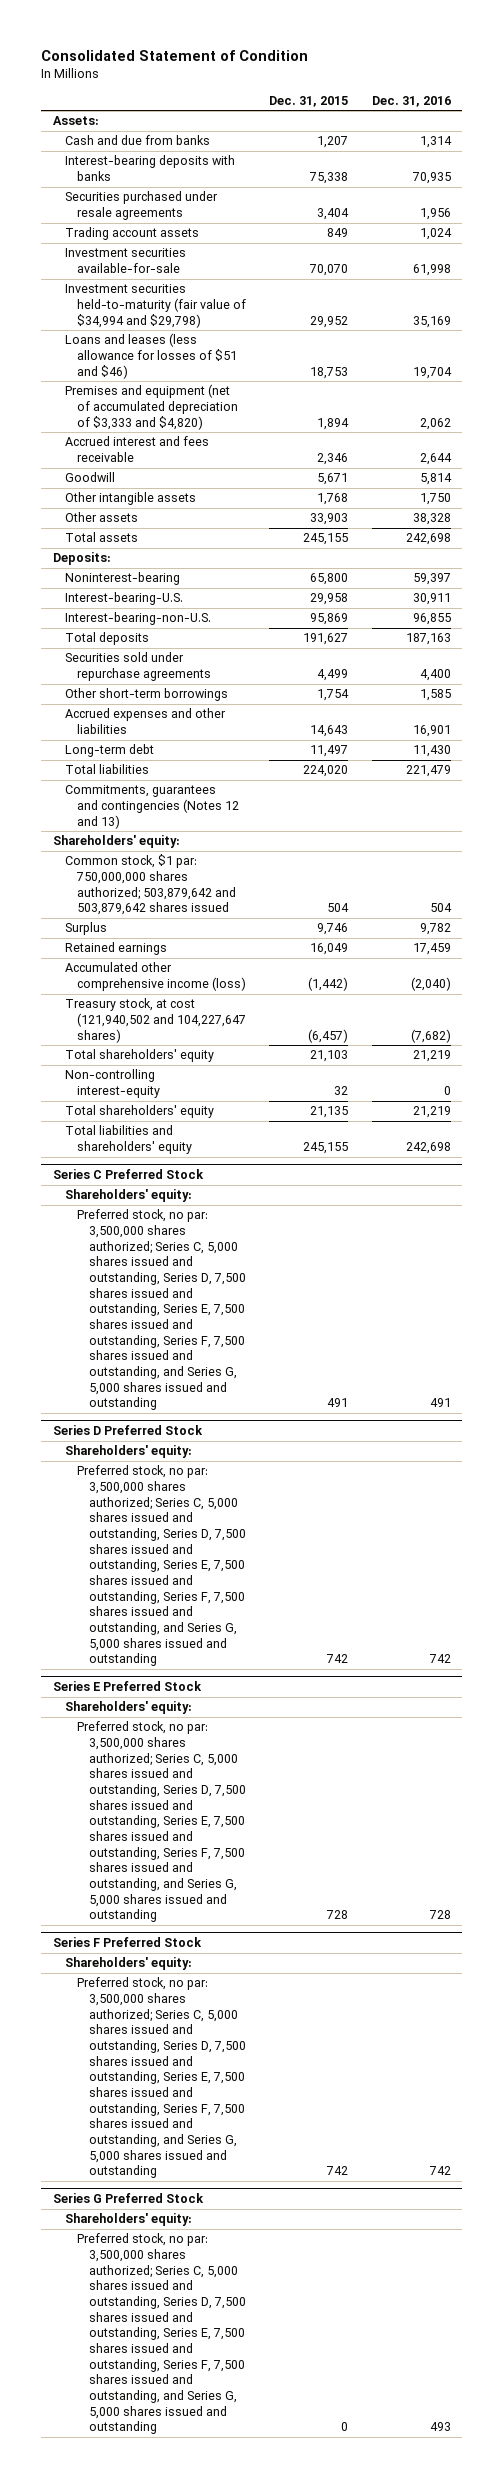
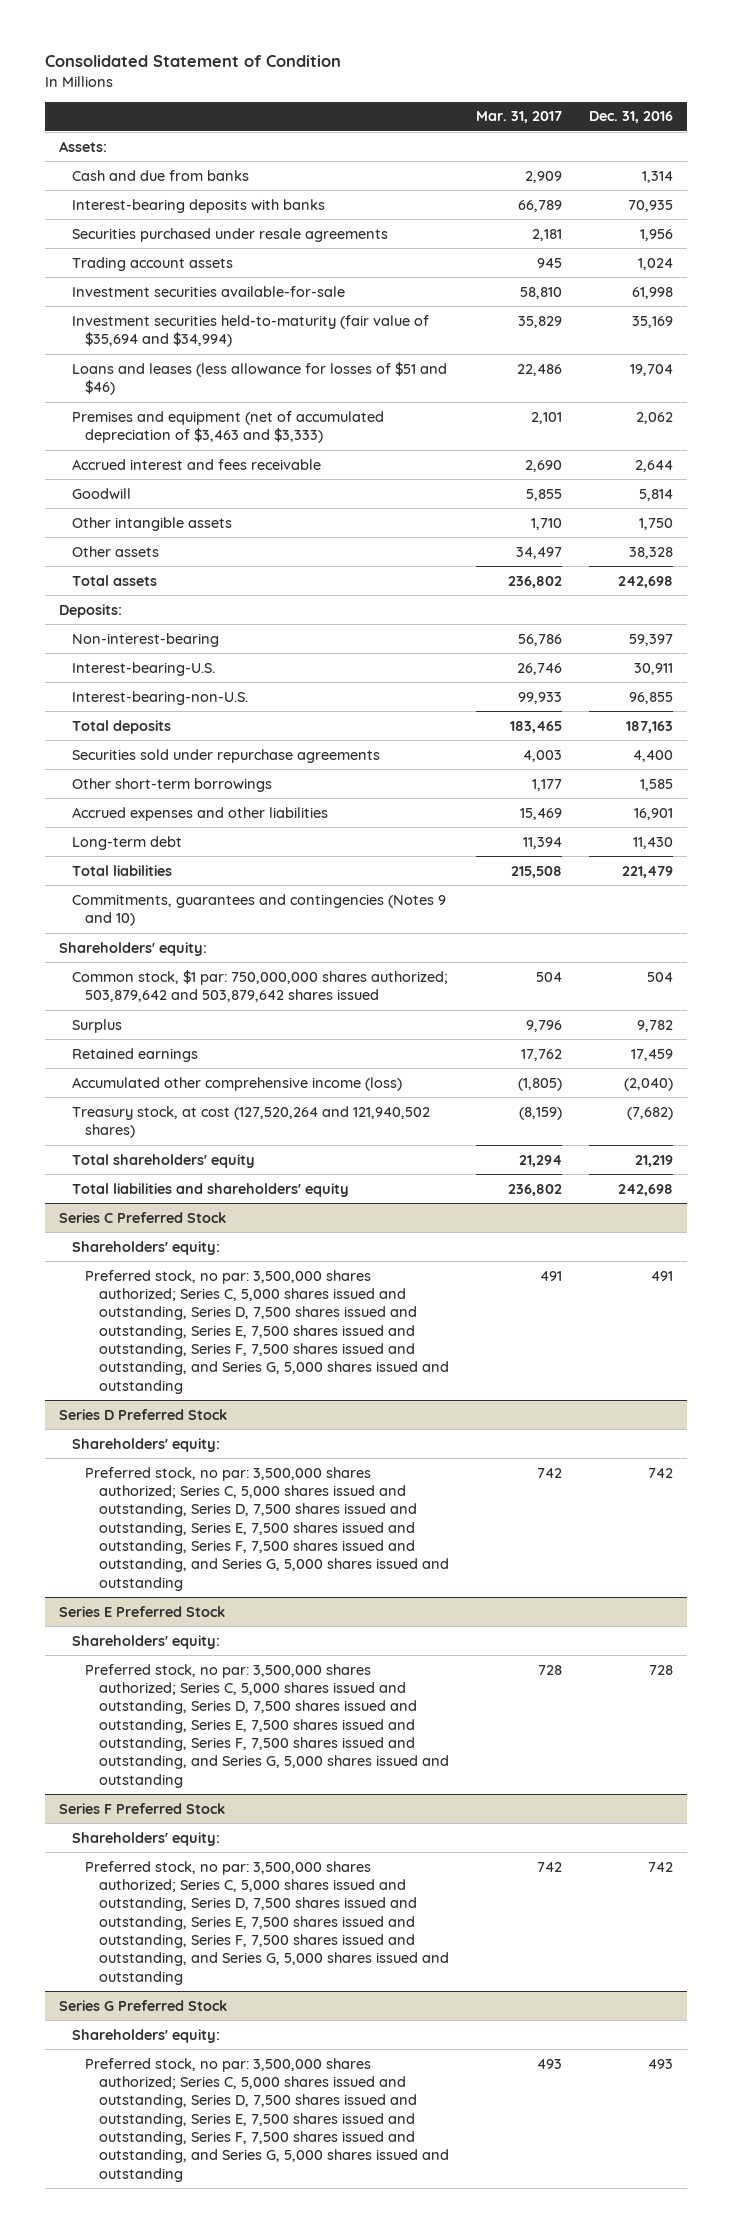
[269,95,349,107] Dec. 31, 2015 -> none
none -> [476,111,563,124] Mar. 31, 2017
[65,284,247,328] Investment securities held-to-maturity (fair value of $34,994 and $29,798) -> [71,314,429,348] Investment securities held-to-maturity (fair value of $35,694 and $34,994)
[65,384,239,430] Premises and equipment (net of accumulated depreciation of $3,333 and $4,820) -> [71,410,384,444] Premises and equipment (net of accumulated depreciation of $3,463 and $3,333)
[65,572,181,586] Noninterest-bearing -> [71,632,219,647] Non-interest-bearing
[65,785,240,829] Commitments, guarantees and contingencies (Notes 12 and 13) -> [71,893,446,927] Commitments, guarantees and contingencies (Notes 9 and 10)
[65,1049,215,1063] Total shareholders' equity -> none
[65,1069,161,1099] Non-controlling interest-equity -> none
[65,998,247,1043] Treasury stock, at cost (121,940,502 and 104,227,647 shares) -> [71,1105,430,1139] Treasury stock, at cost (127,520,264 and 121,940,502 shares)

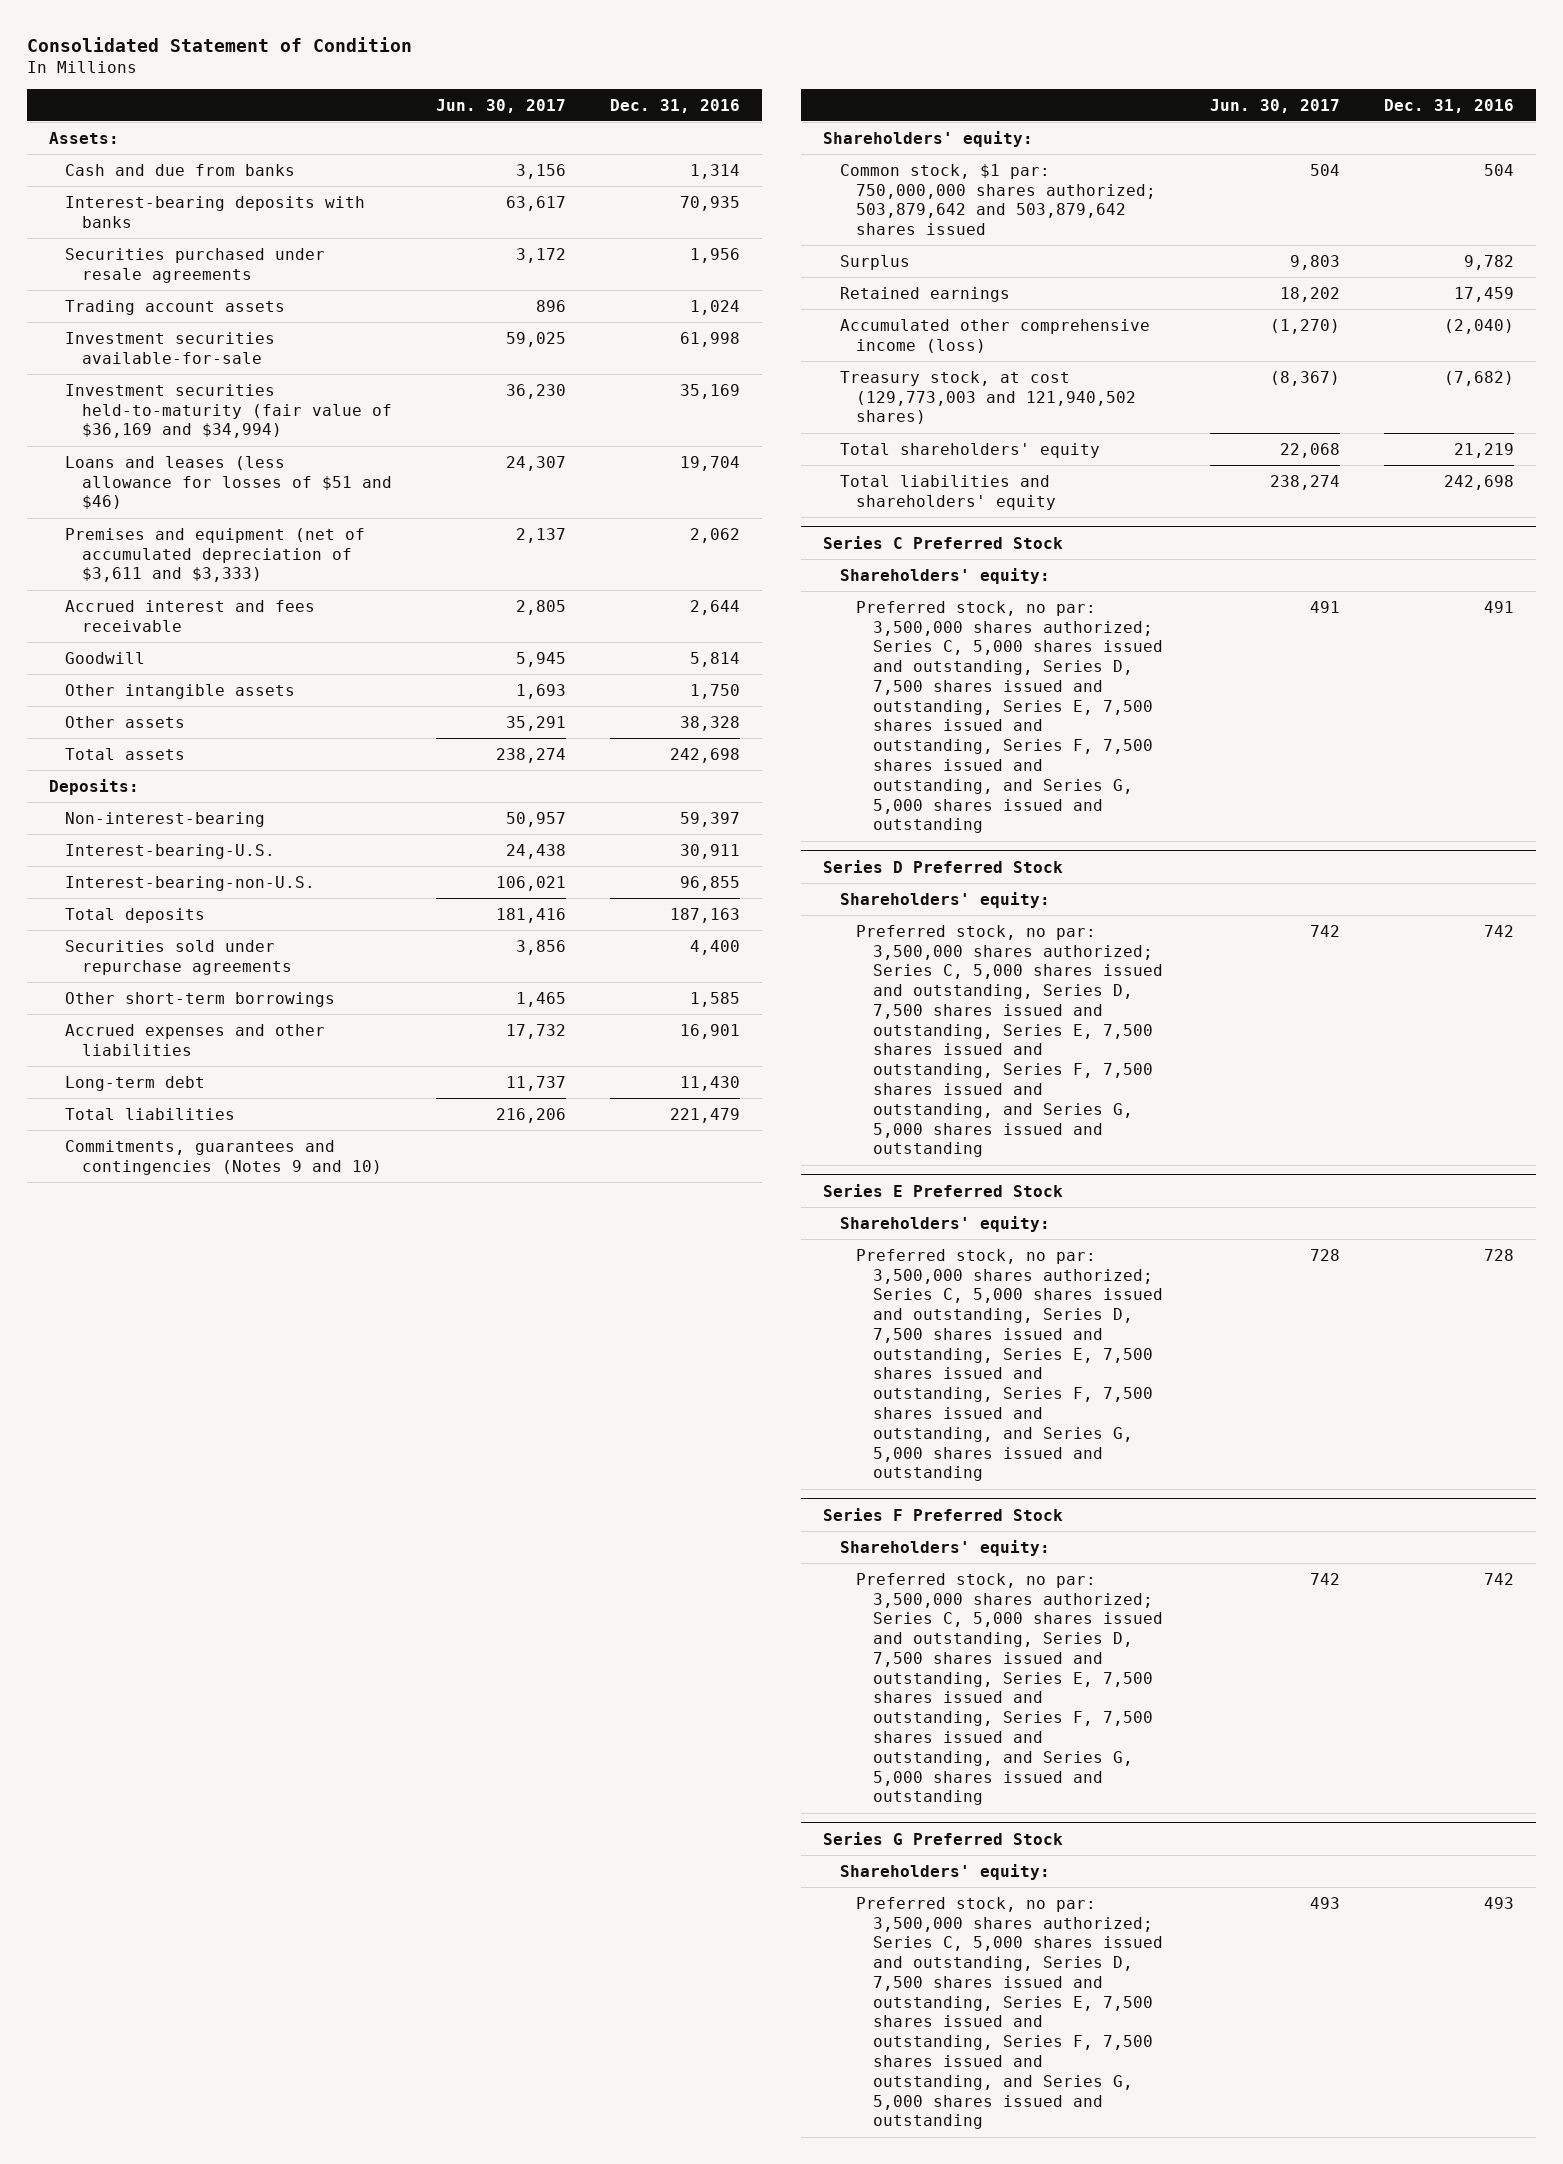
[476,111,563,124] Mar. 31, 2017 -> none
none -> [435,98,566,113] Jun. 30, 2017
[71,314,429,348] Investment securities held-to-maturity (fair value of $35,694 and $34,994) -> [65,383,392,439] Investment securities held-to-maturity (fair value of $36,169 and $34,994)
[71,410,384,444] Premises and equipment (net of accumulated depreciation of $3,463 and $3,333) -> [65,527,366,583] Premises and equipment (net of accumulated depreciation of $3,611 and $3,333)
[71,1105,430,1139] Treasury stock, at cost (127,520,264 and 121,940,502 shares) -> [839,370,1137,425] Treasury stock, at cost (129,773,003 and 121,940,502 shares)

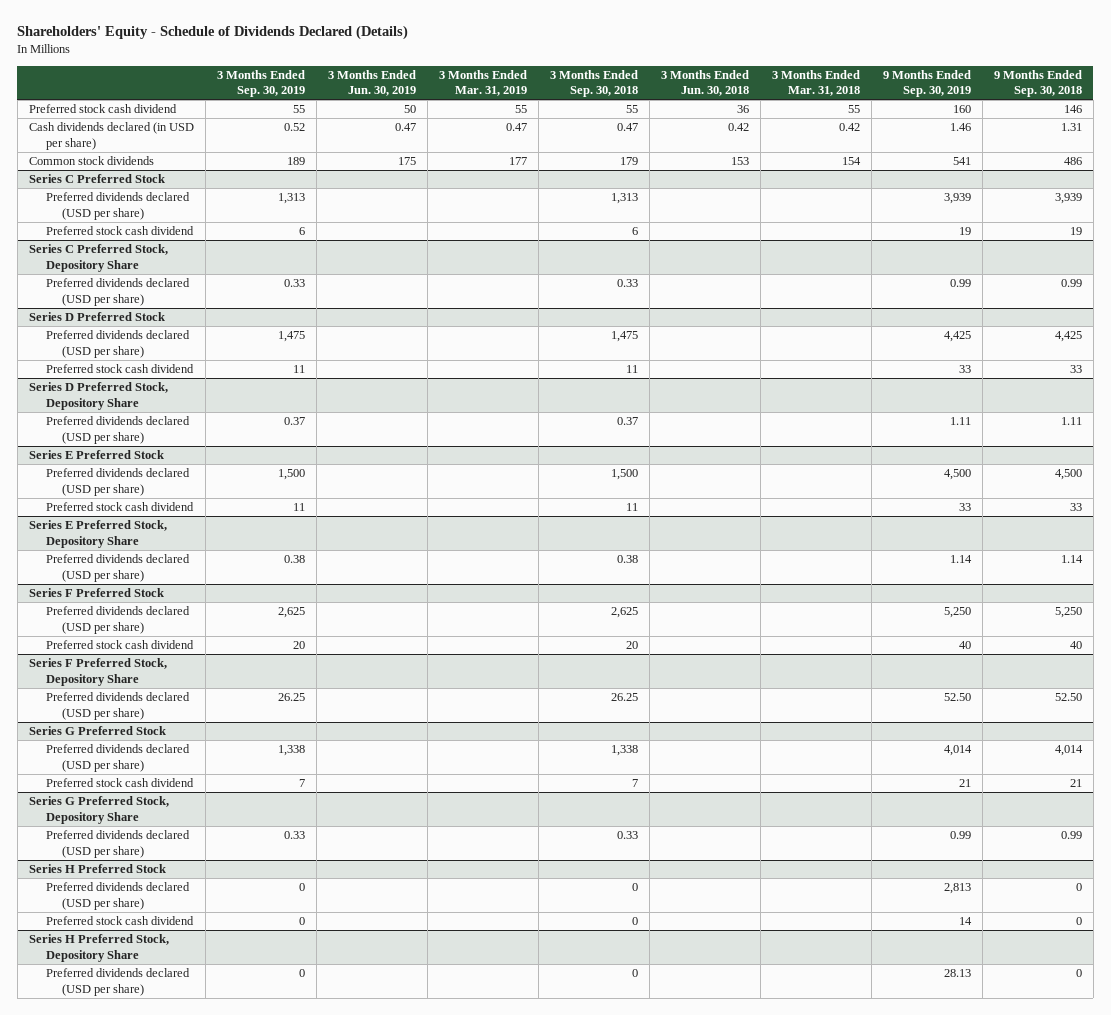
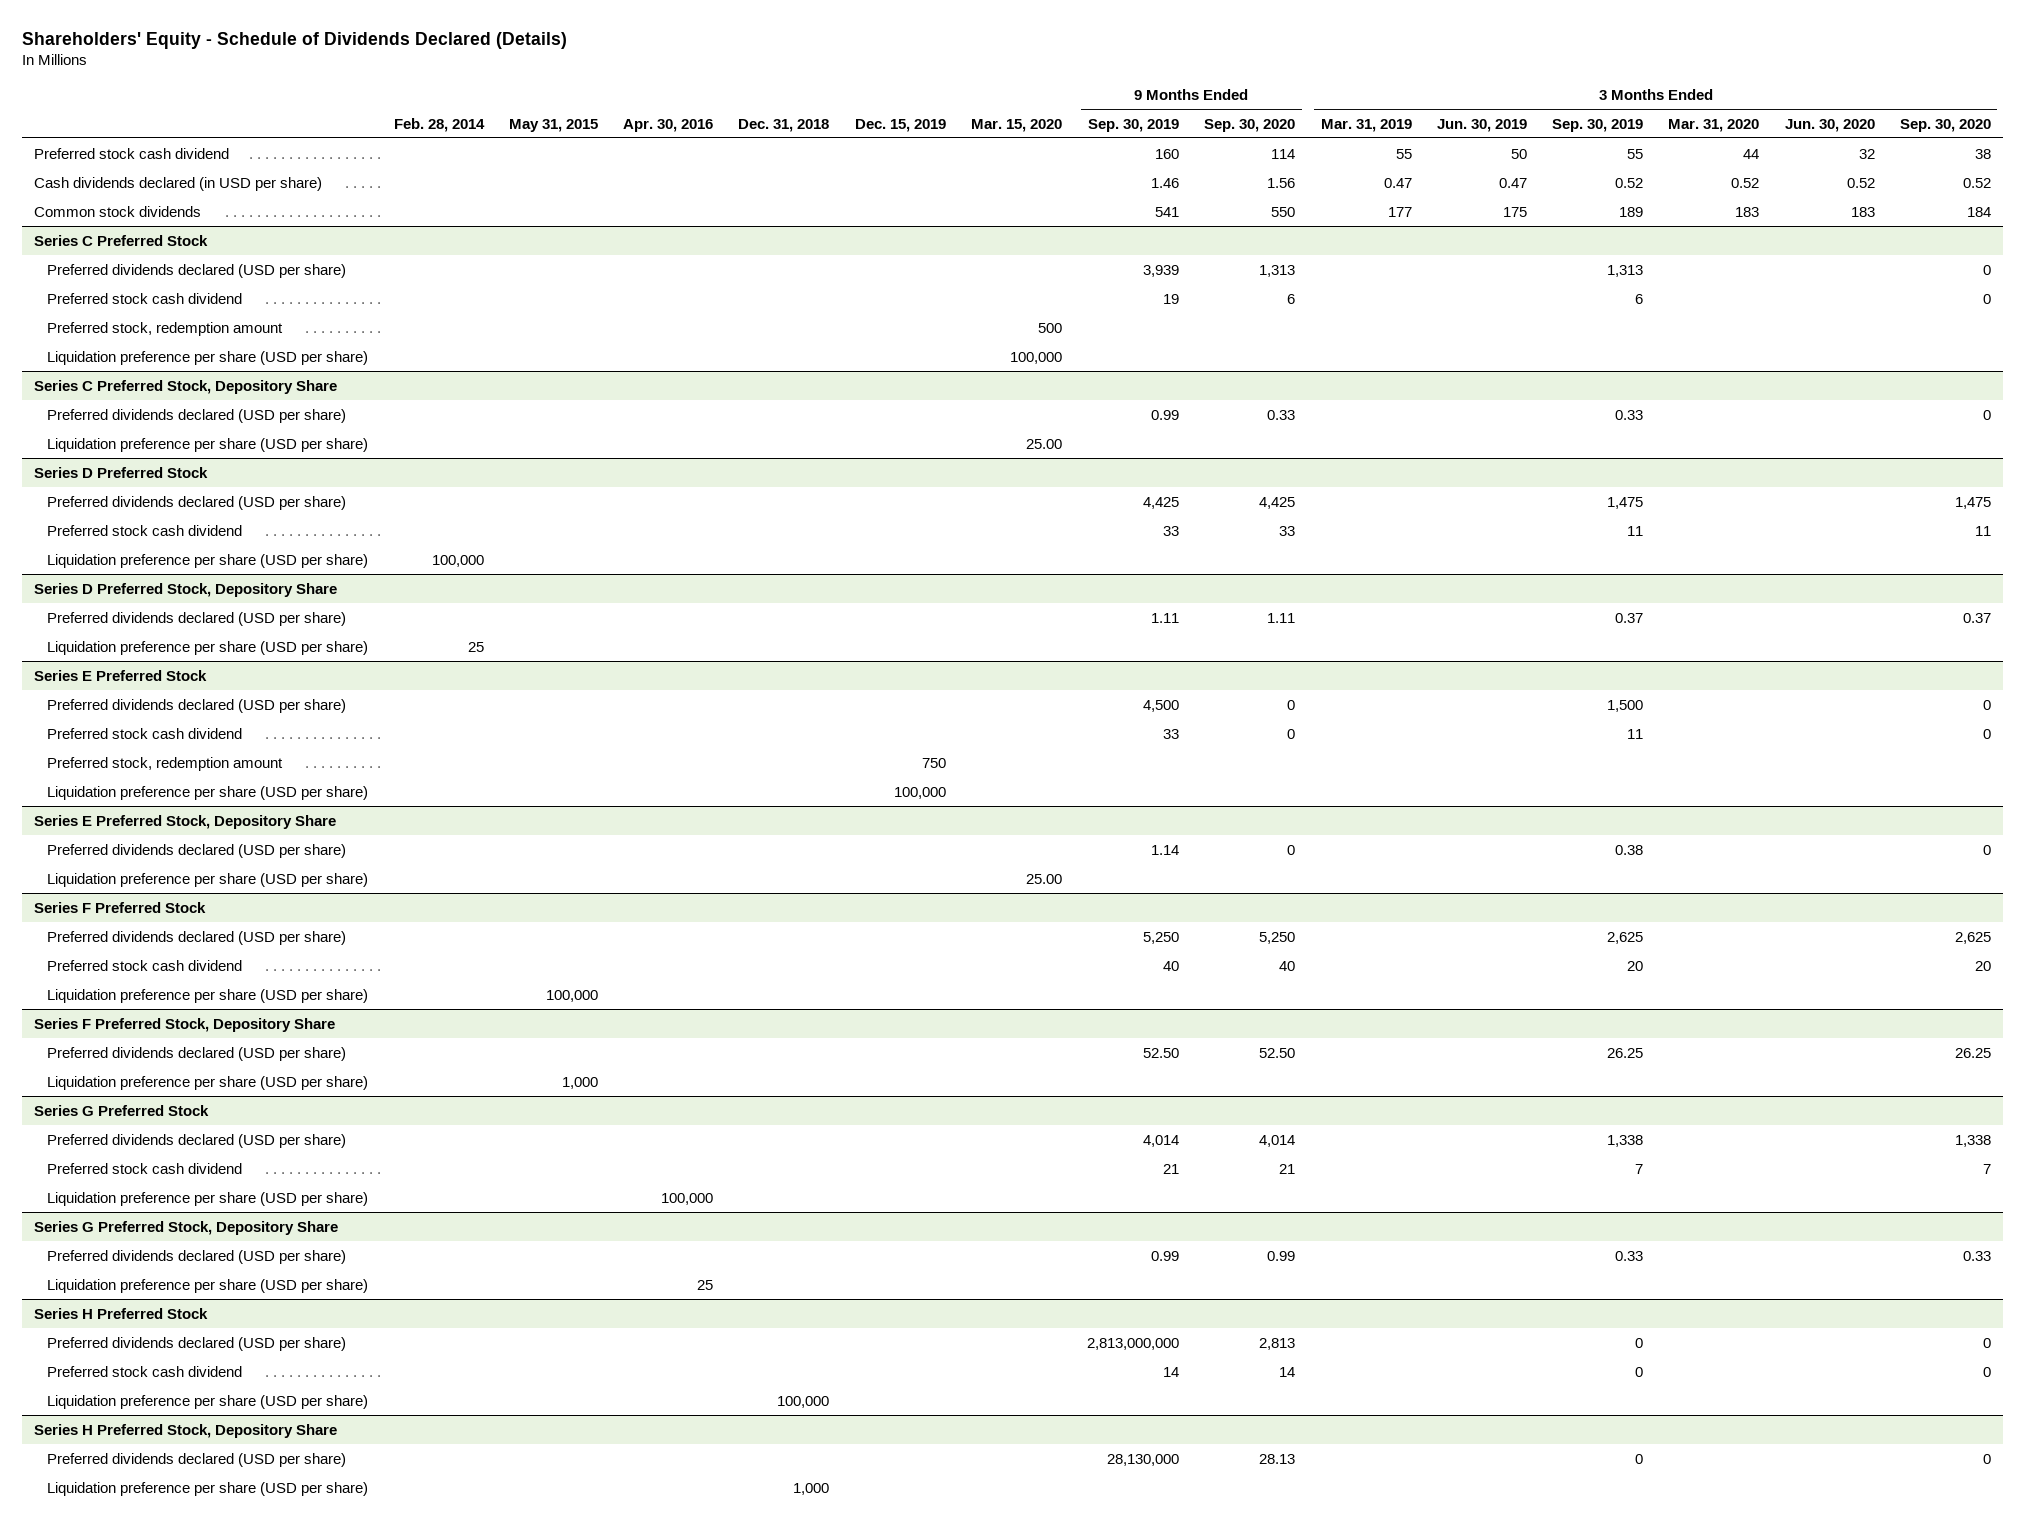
[549,70,638,98] 3 Months Ended Sep. 30, 2018 -> none
[660,70,749,97] 3 Months Ended Jun. 30, 2018 -> none
[771,70,860,97] 3 Months Ended Mar. 31, 2018 -> none
[993,70,1082,98] 9 Months Ended Sep. 30, 2018 -> none
none -> [393,117,485,132] Feb. 28, 2014
none -> [508,118,598,132] May 31, 2015
none -> [623,118,714,132] Apr. 30, 2016
none -> [738,118,830,132] Dec. 31, 2018
none -> [854,118,946,132] Dec. 15, 2019
none -> [970,118,1062,132] Mar. 15, 2020
none -> [1204,118,1296,132] Sep. 30, 2020
none -> [1668,118,1760,132] Mar. 31, 2020
none -> [1784,118,1875,132] Jun. 30, 2020
none -> [1899,118,1991,132] Sep. 30, 2020
none -> [47,321,284,336] Preferred stock, redemption amount
none -> [47,350,369,365] Liquidation preference per share (USD per share)
none -> [47,437,369,452] Liquidation preference per share (USD per share)
none -> [47,553,369,568] Liquidation preference per share (USD per share)
none -> [47,640,369,655] Liquidation preference per share (USD per share)
none -> [47,756,284,771] Preferred stock, redemption amount
none -> [47,785,369,800] Liquidation preference per share (USD per share)
none -> [47,872,369,887] Liquidation preference per share (USD per share)
none -> [47,988,369,1003] Liquidation preference per share (USD per share)
none -> [47,1075,369,1090] Liquidation preference per share (USD per share)
none -> [47,1191,369,1206] Liquidation preference per share (USD per share)
none -> [47,1278,369,1293] Liquidation preference per share (USD per share)
[943,883,971,895] 2,813 -> [1087,1337,1180,1350] 2,813,000,000
none -> [47,1394,369,1409] Liquidation preference per share (USD per share)
[943,969,971,978] 28.13 -> [1107,1453,1180,1466] 28,130,000
none -> [47,1481,369,1496] Liquidation preference per share (USD per share)

